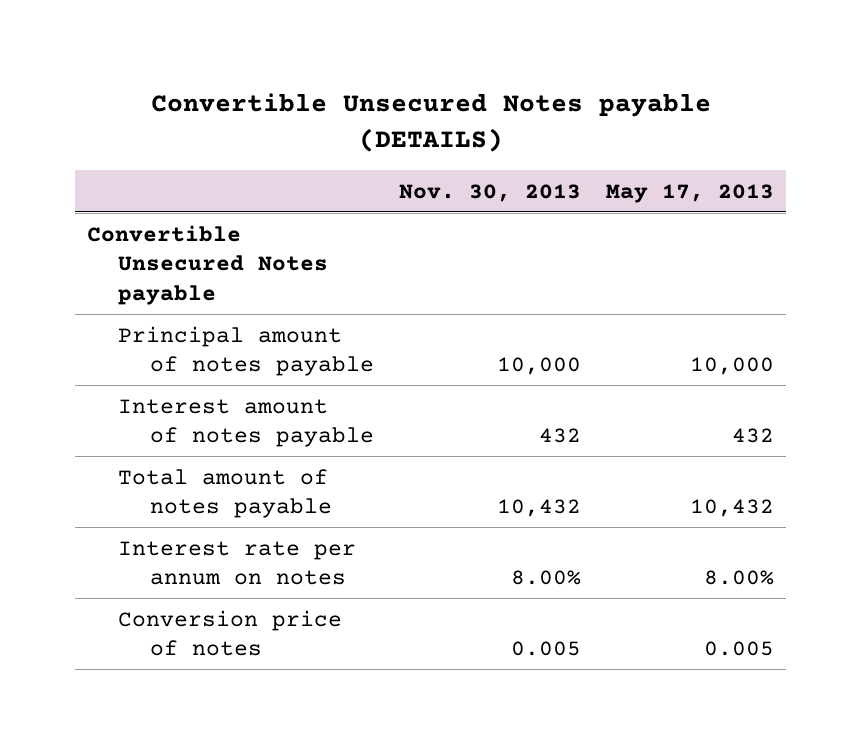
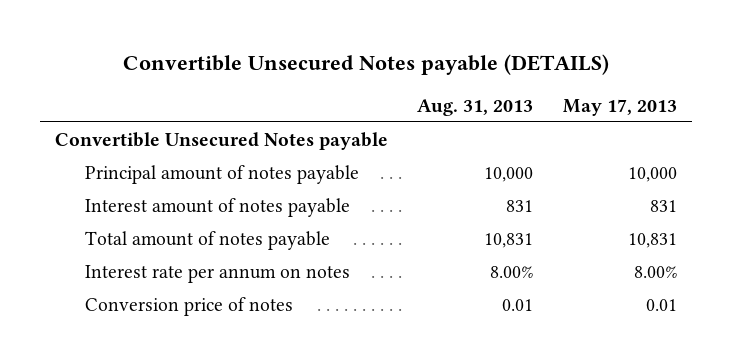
[398,183,581,202] Nov. 30, 2013 -> none
none -> [417,98,534,116] Aug. 31, 2013
[731,428,774,444] 432 -> [649,199,677,212] 831
[689,499,774,518] 10,432 -> [627,232,677,248] 10,831
[703,641,774,657] 0.005 -> [645,298,677,311] 0.01

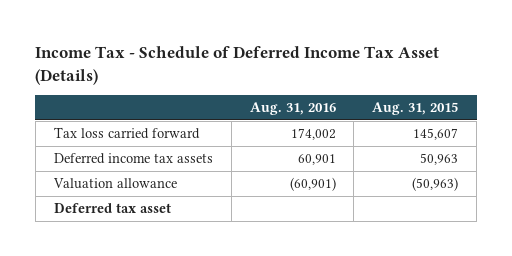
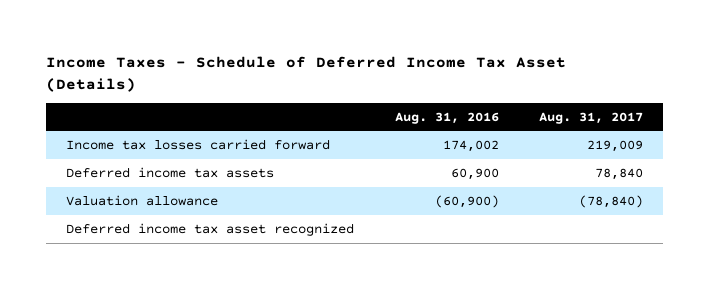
[35,45,440,85] Income Tax - Schedule of Deferred Income Tax Asset (Details) -> [45,56,566,92] Income Taxes - Schedule of Deferred Income Tax Asset (Details)
[372,102,459,116] Aug. 31, 2015 -> none
none -> [539,111,644,124] Aug. 31, 2017
[53,127,200,140] Tax loss carried forward -> [66,138,331,150] Income tax losses carried forward
[297,154,336,166] 60,901 -> [450,167,499,180] 60,900
[289,177,336,192] (60,901) -> [434,194,499,208] (60,900)
[53,203,171,214] Deferred tax asset -> [66,222,355,236] Deferred income tax asset recognized

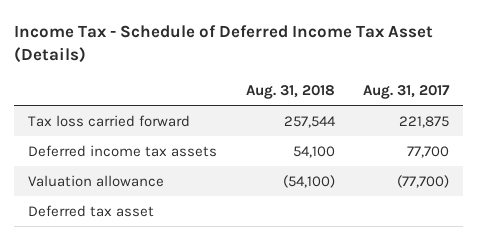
[45,56,566,92] Income Taxes - Schedule of Deferred Income Tax Asset (Details) -> [14,25,434,64] Income Tax - Schedule of Deferred Income Tax Asset (Details)
[394,111,499,124] Aug. 31, 2016 -> none
none -> [245,84,335,99] Aug. 31, 2018
[66,138,331,150] Income tax losses carried forward -> [28,114,191,127] Tax loss carried forward
[587,139,644,152] 219,009 -> [398,115,449,128] 221,875
[595,167,644,180] 78,840 -> [406,145,449,158] 77,700
[579,194,644,208] (78,840) -> [396,174,449,188] (77,700)
[66,222,355,236] Deferred income tax asset recognized -> [28,204,155,217] Deferred tax asset

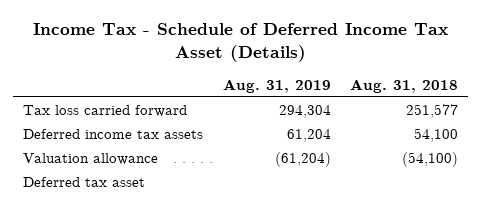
[362,84,450,99] Aug. 31, 2017 -> none
none -> [222,78,331,93] Aug. 31, 2019
[283,115,336,128] 257,544 -> [406,104,459,119] 251,577

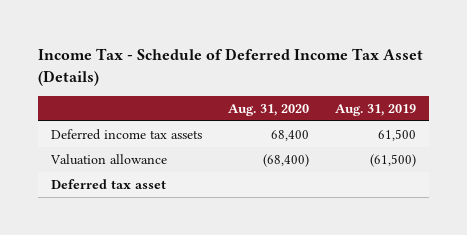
[350,78,459,93] Aug. 31, 2018 -> none
none -> [228,103,310,116] Aug. 31, 2020
[22,105,187,118] Tax loss carried forward -> none
[286,129,331,143] 61,204 -> [378,129,417,142] 61,500
[274,152,331,168] (61,204) -> [370,154,417,168] (61,500)

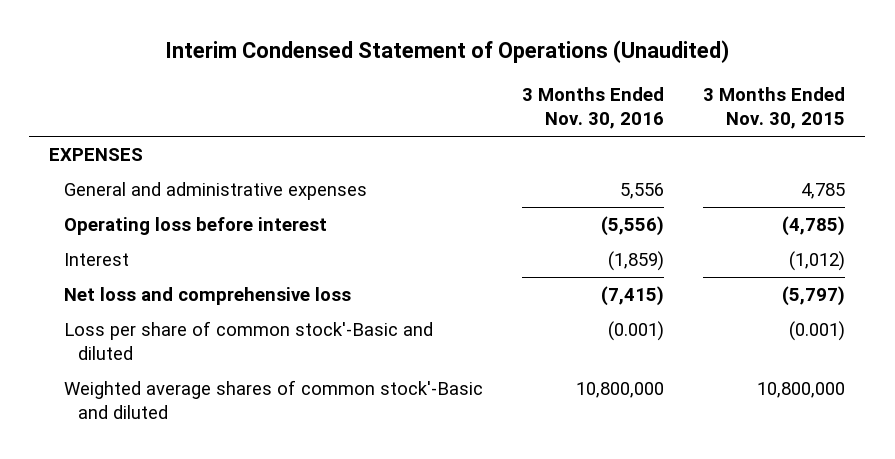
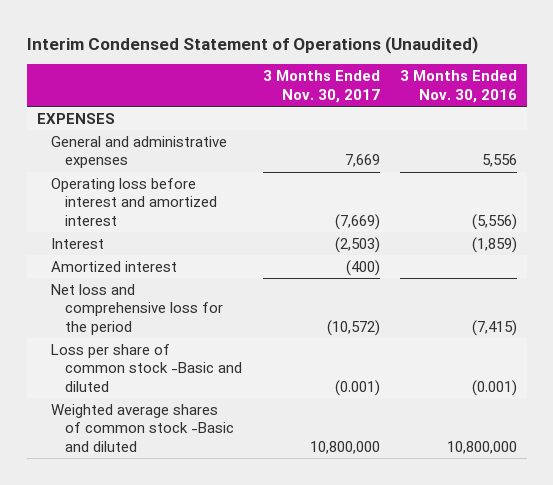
[703,87,846,130] 3 Months Ended Nov. 30, 2015 -> none
none -> [262,70,380,103] 3 Months Ended Nov. 30, 2017
[63,217,327,236] Operating loss before interest -> [51,177,218,226] Operating loss before interest and amortized interest
none -> [51,260,178,272] Amortized interest
[63,287,351,306] Net loss and comprehensive loss -> [51,283,224,335] Net loss and comprehensive loss for the period
[63,321,433,361] Loss per share of common stock'-Basic and diluted -> [51,343,243,392] Loss per share of common stock -Basic and diluted
[63,380,483,420] Weighted average shares of common stock'-Basic and diluted -> [51,403,235,452] Weighted average shares of common stock -Basic and diluted

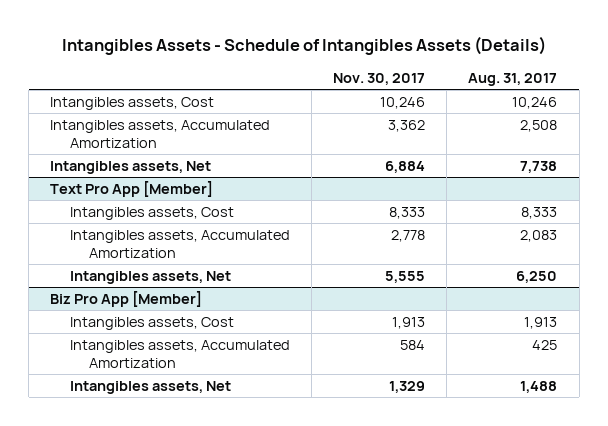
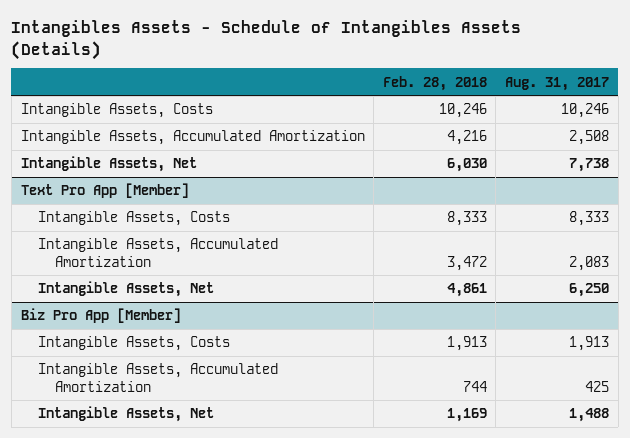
[332,72,425,85] Nov. 30, 2017 -> none
none -> [382,75,487,91] Feb. 28, 2018
[50,96,215,110] Intangibles assets, Cost -> [20,103,213,119] Intangible Assets, Costs
[50,119,271,148] Intangibles assets, Accumulated Amortization -> [20,130,365,146] Intangible Assets, Accumulated Amortization
[50,160,212,174] Intangibles assets, Net -> [20,156,197,173] Intangible Assets, Net
[69,206,234,220] Intangibles assets, Cost -> [37,211,230,227] Intangible Assets, Costs
[69,229,290,258] Intangibles assets, Accumulated Amortization -> [37,238,278,267] Intangible Assets, Accumulated Amortization
[69,270,231,284] Intangibles assets, Net -> [37,281,214,298] Intangible Assets, Net
[69,316,234,330] Intangibles assets, Cost -> [37,336,230,352] Intangible Assets, Costs
[69,339,290,368] Intangibles assets, Accumulated Amortization -> [37,363,278,392] Intangible Assets, Accumulated Amortization
[69,380,231,394] Intangibles assets, Net -> [37,406,214,423] Intangible Assets, Net

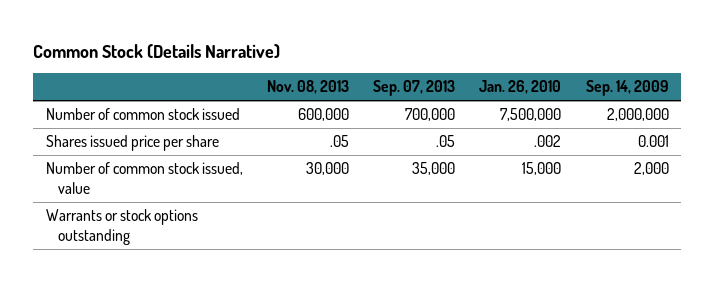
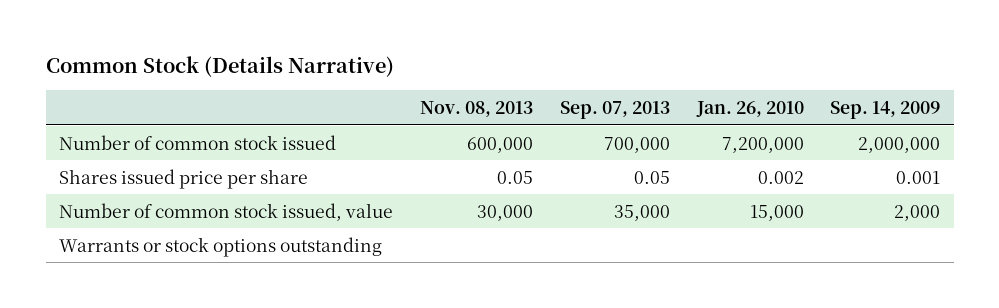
[500,108,562,122] 7,500,000 -> [721,136,804,153] 7,200,000
[329,135,349,148] .05 -> [496,170,533,184] 0.05
[436,135,456,148] .05 -> [633,170,670,184] 0.05
[534,135,562,148] .002 -> [757,170,804,184] 0.002

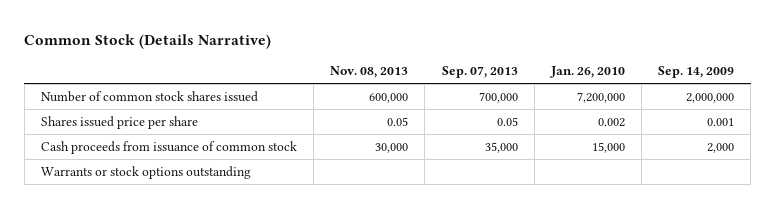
[59,134,337,150] Number of common stock issued -> [41,90,259,102] Number of common stock shares issued
[59,202,394,221] Number of common stock issued, value -> [41,140,298,154] Cash proceeds from issuance of common stock

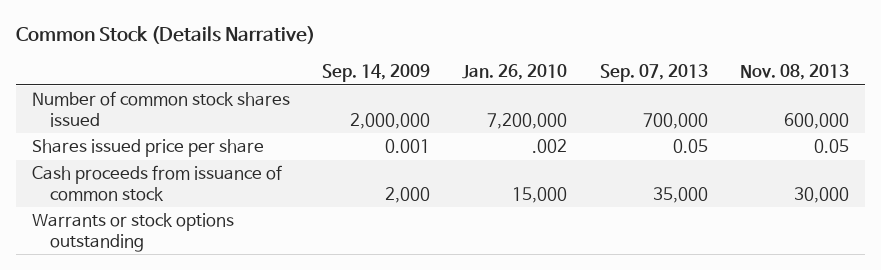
[597,117,625,127] 0.002 -> [532,139,568,154] .002

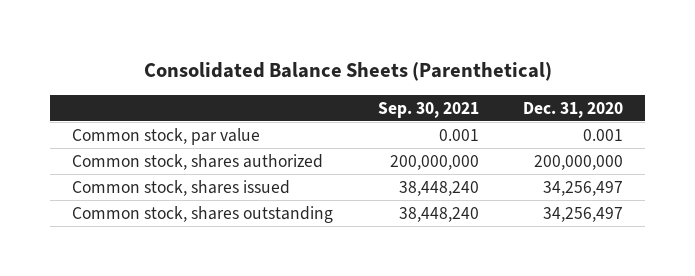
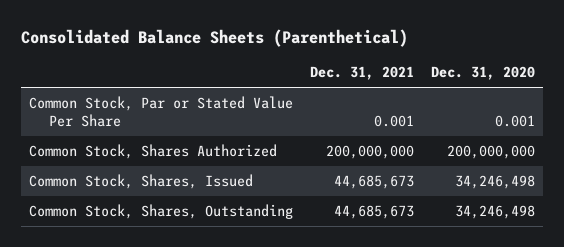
[377,101,479,118] Sep. 30, 2021 -> none
none -> [309,66,414,81] Dec. 31, 2021
[72,127,261,145] Common stock, par value -> [28,95,293,128] Common Stock, Par or Stated Value Per Share
[72,153,324,170] Common stock, shares authorized -> [28,143,277,159] Common Stock, Shares Authorized
[72,179,291,196] Common stock, shares issued -> [28,173,253,189] Common Stock, Shares, Issued
[543,180,624,196] 34,256,497 -> [454,174,535,189] 34,246,498
[72,205,334,223] Common stock, shares outstanding -> [28,203,293,219] Common Stock, Shares, Outstanding
[543,206,624,222] 34,256,497 -> [454,204,535,219] 34,246,498

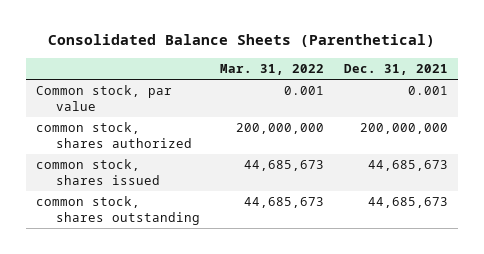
[430,66,535,81] Dec. 31, 2020 -> none
none -> [220,63,325,75] Mar. 31, 2022
[28,95,293,128] Common Stock, Par or Stated Value Per Share -> [35,85,172,111] Common stock, par value
[28,143,277,159] Common Stock, Shares Authorized -> [35,122,192,148] common stock, shares authorized
[28,173,253,189] Common Stock, Shares, Issued -> [35,159,160,185] common stock, shares issued
[28,203,293,219] Common Stock, Shares, Outstanding -> [35,196,200,225] common stock, shares outstanding

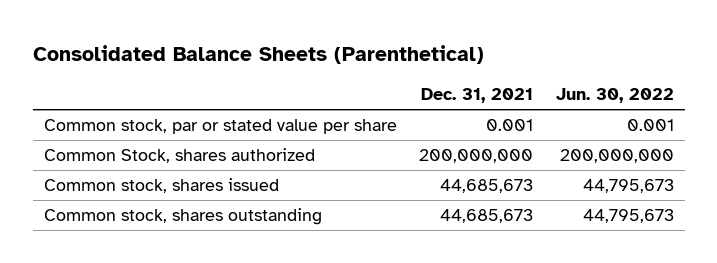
[220,63,325,75] Mar. 31, 2022 -> none
none -> [555,88,674,104] Jun. 30, 2022
[35,85,172,111] Common stock, par value -> [43,119,397,135] Common stock, par or stated value per share
[35,122,192,148] common stock, shares authorized -> [43,148,315,164] Common Stock, shares authorized
[35,159,160,185] common stock, shares issued -> [43,178,279,194] Common stock, shares issued
[35,196,200,225] common stock, shares outstanding -> [43,208,322,226] Common stock, shares outstanding

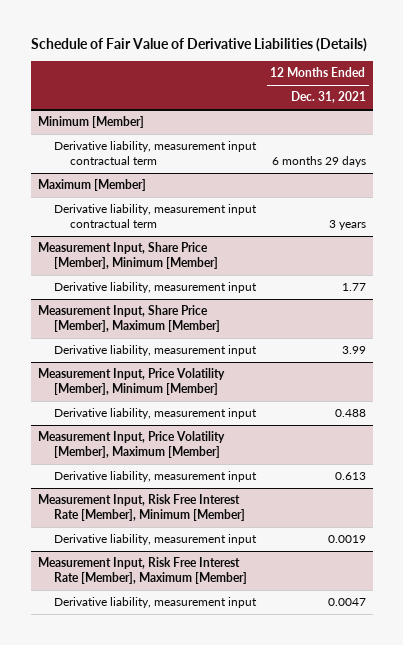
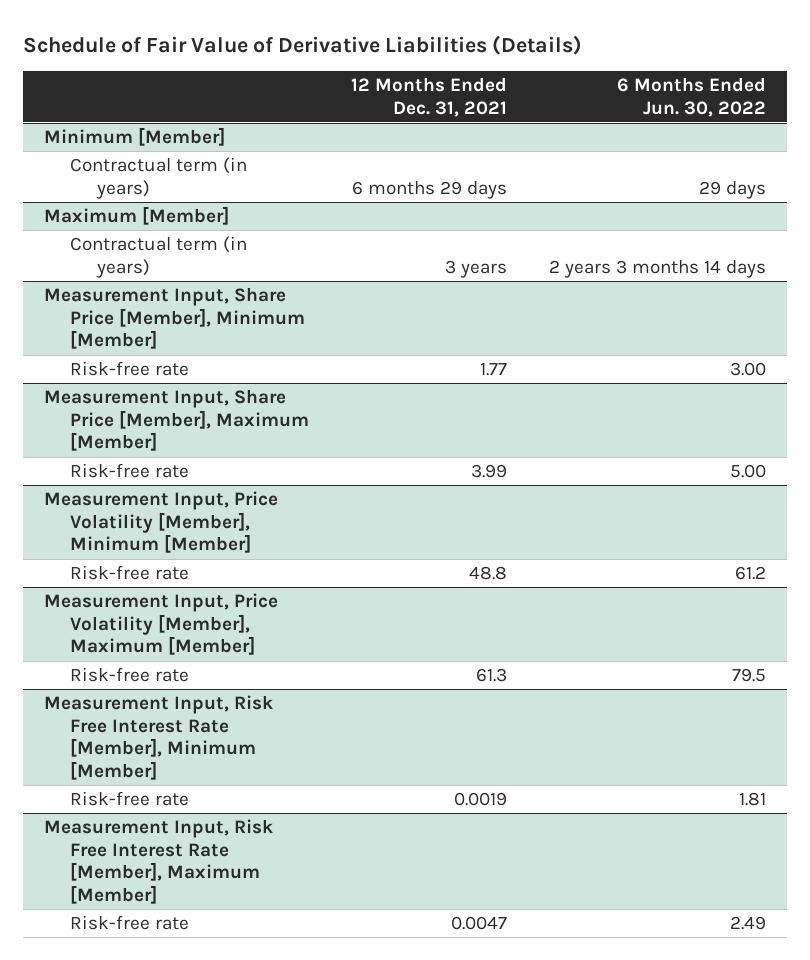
none -> [617,77,767,117] 6 Months Ended Jun. 30, 2022
[53,141,257,166] Derivative liability, measurement input contractual term -> [70,157,248,199] Contractual term (in years)
[53,204,257,229] Derivative liability, measurement input contractual term -> none
none -> [70,236,248,278] Contractual term (in years)
[53,282,257,294] Derivative liability, measurement input -> [70,361,190,377] Risk-free rate
[53,345,257,357] Derivative liability, measurement input -> [70,463,190,479] Risk-free rate
[53,408,257,420] Derivative liability, measurement input -> none
none -> [70,565,190,581] Risk-free rate
[53,471,257,483] Derivative liability, measurement input -> none
none -> [70,667,190,683] Risk-free rate
[53,534,257,546] Derivative liability, measurement input -> [70,791,190,807] Risk-free rate
[53,597,257,609] Derivative liability, measurement input -> [70,915,190,931] Risk-free rate

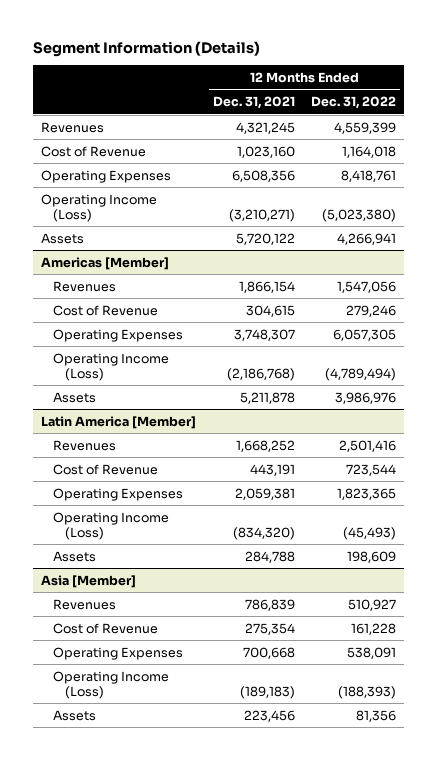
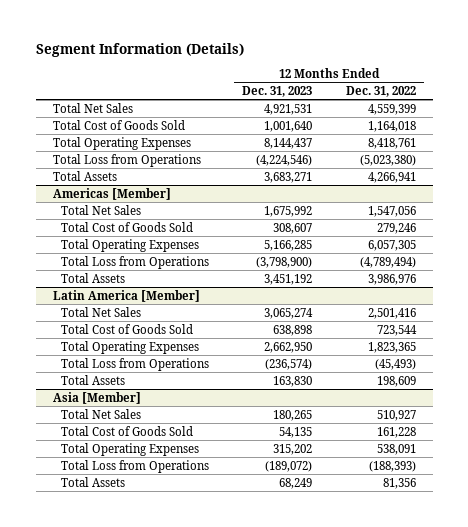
[212,96,295,110] Dec. 31, 2021 -> none
none -> [242,85,313,97] Dec. 31, 2023
[41,121,105,133] Revenues -> [52,102,133,113] Total Net Sales
[41,145,147,157] Cost of Revenue -> [52,119,185,130] Total Cost of Goods Sold
[41,169,172,183] Operating Expenses -> [52,136,191,150] Total Operating Expenses
[41,193,158,223] Operating Income (Loss) -> [52,153,201,167] Total Loss from Operations
[41,232,85,244] Assets -> [52,170,117,181] Total Assets
[53,280,117,292] Revenues -> [61,204,142,215] Total Net Sales
[53,304,159,316] Cost of Revenue -> [61,221,194,232] Total Cost of Goods Sold
[53,328,184,342] Operating Expenses -> [61,238,200,252] Total Operating Expenses
[53,352,170,382] Operating Income (Loss) -> [61,255,210,269] Total Loss from Operations
[53,391,97,403] Assets -> [61,272,126,283] Total Assets
[53,439,117,451] Revenues -> [61,306,142,317] Total Net Sales
[53,463,159,475] Cost of Revenue -> [61,323,194,334] Total Cost of Goods Sold
[53,487,184,501] Operating Expenses -> [61,340,200,354] Total Operating Expenses
[53,511,170,541] Operating Income (Loss) -> [61,357,210,371] Total Loss from Operations
[53,550,97,562] Assets -> [61,374,126,385] Total Assets
[53,598,117,610] Revenues -> [61,408,142,419] Total Net Sales
[53,622,159,634] Cost of Revenue -> [61,425,194,436] Total Cost of Goods Sold
[53,646,184,660] Operating Expenses -> [61,442,200,456] Total Operating Expenses
[53,670,170,700] Operating Income (Loss) -> [61,459,210,473] Total Loss from Operations
[53,709,97,721] Assets -> [61,476,126,487] Total Assets

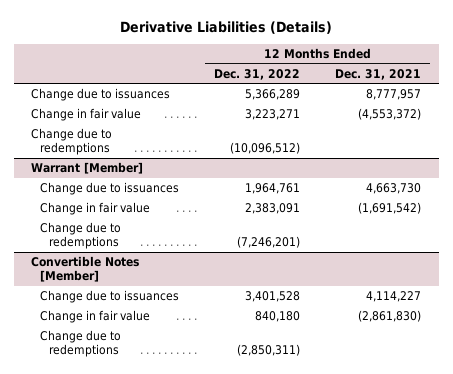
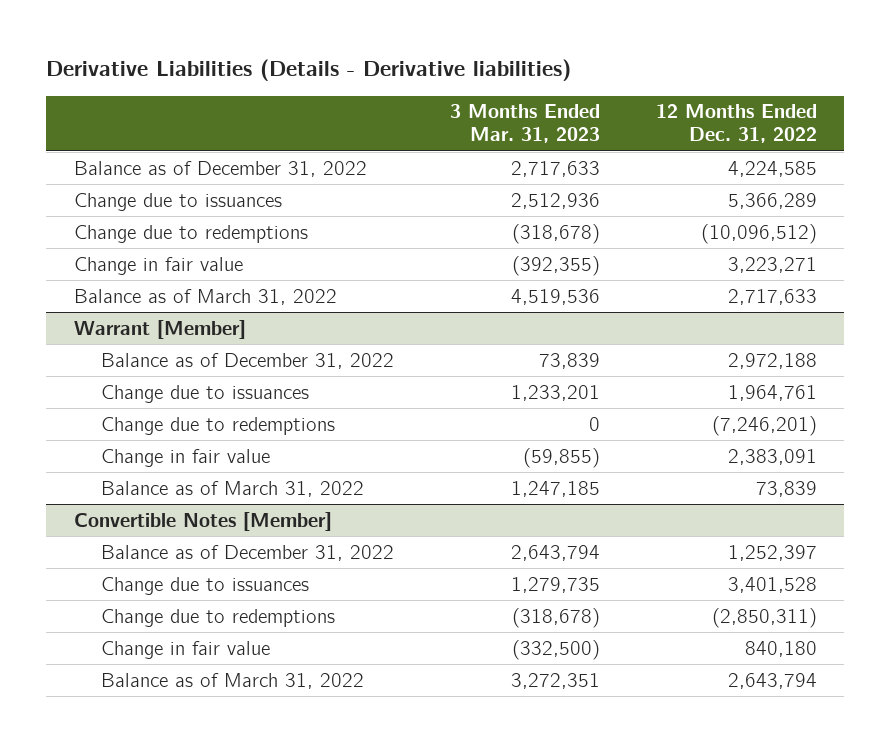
[120,21,333,35] Derivative Liabilities (Details) -> [46,59,572,82] Derivative Liabilities (Details - Derivative liabilities)
[335,68,422,80] Dec. 31, 2021 -> none
none -> [449,104,600,144] 3 Months Ended Mar. 31, 2023
none -> [74,160,368,177] Balance as of December 31, 2022
[31,108,142,122] Change in fair value -> [74,256,244,275] Change in fair value
none -> [74,288,338,305] Balance as of March 31, 2022
none -> [101,352,395,369] Balance as of December 31, 2022
[39,202,150,216] Change in fair value -> [101,448,271,467] Change in fair value
none -> [101,480,365,497] Balance as of March 31, 2022
none -> [101,544,395,561] Balance as of December 31, 2022
[39,310,150,324] Change in fair value -> [101,640,271,659] Change in fair value
none -> [101,672,365,689] Balance as of March 31, 2022

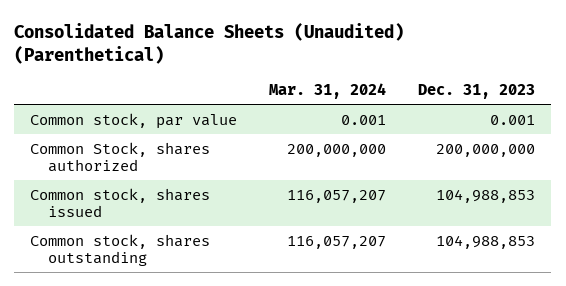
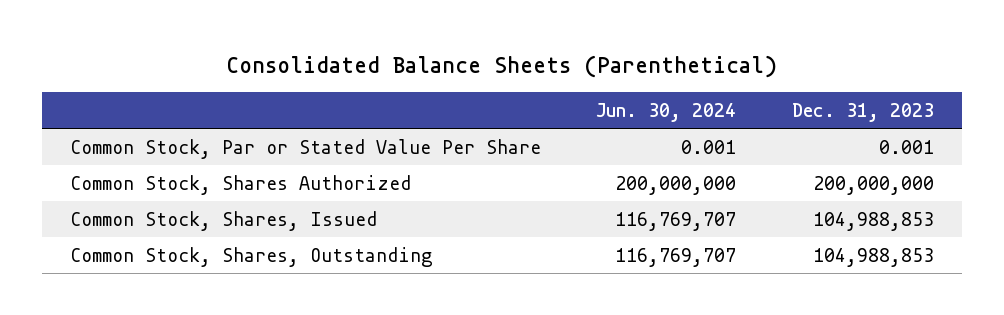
[14,22,405,64] Consolidated Balance Sheets (Unaudited) (Parenthetical) -> [225,54,777,78] Consolidated Balance Sheets (Parenthetical)
[269,83,387,100] Mar. 31, 2024 -> none
none -> [596,102,737,122] Jun. 30, 2024
[30,112,238,129] Common stock, par value -> [69,138,541,159] Common Stock, Par or Stated Value Per Share
[30,141,211,173] Common Stock, shares authorized -> [69,174,411,195] Common Stock, Shares Authorized
[30,187,211,218] Common stock, shares issued -> [69,210,377,231] Common Stock, Shares, Issued
[30,233,211,267] Common stock, shares outstanding -> [69,246,433,267] Common Stock, Shares, Outstanding

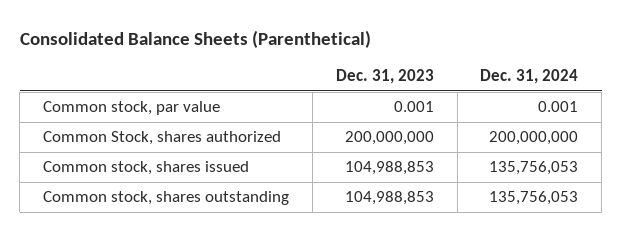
[596,102,737,122] Jun. 30, 2024 -> none
none -> [480,69,579,85] Dec. 31, 2024
[69,138,541,159] Common Stock, Par or Stated Value Per Share -> [42,101,220,116] Common stock, par value
[69,174,411,195] Common Stock, Shares Authorized -> [42,131,281,146] Common Stock, shares authorized
[69,210,377,231] Common Stock, Shares, Issued -> [42,161,249,176] Common stock, shares issued
[69,246,433,267] Common Stock, Shares, Outstanding -> [42,191,289,206] Common stock, shares outstanding

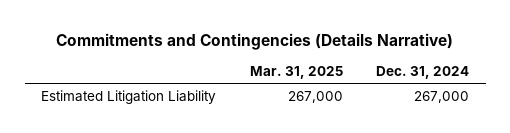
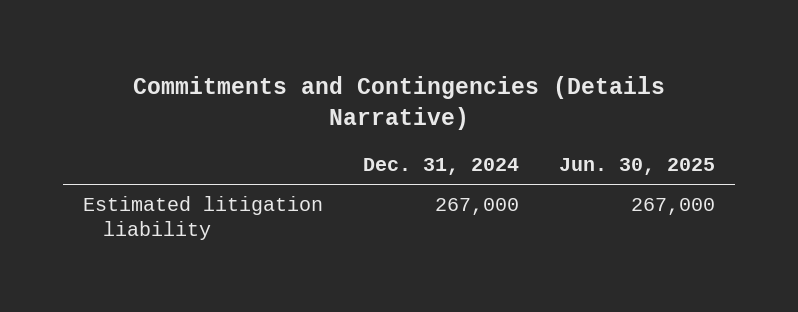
[249,66,343,80] Mar. 31, 2025 -> none
none -> [558,158,715,176] Jun. 30, 2025
[41,90,217,105] Estimated Litigation Liability -> [83,196,324,240] Estimated litigation liability

